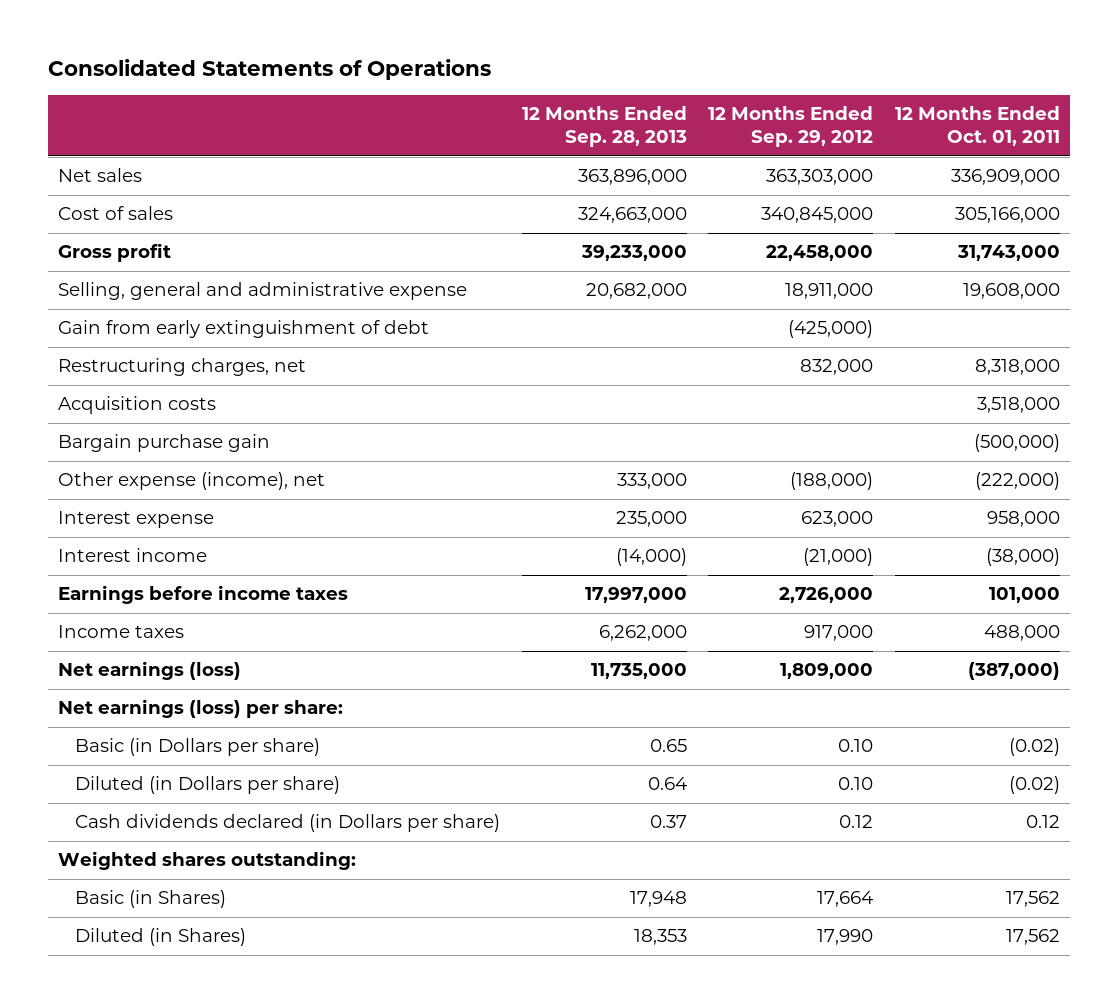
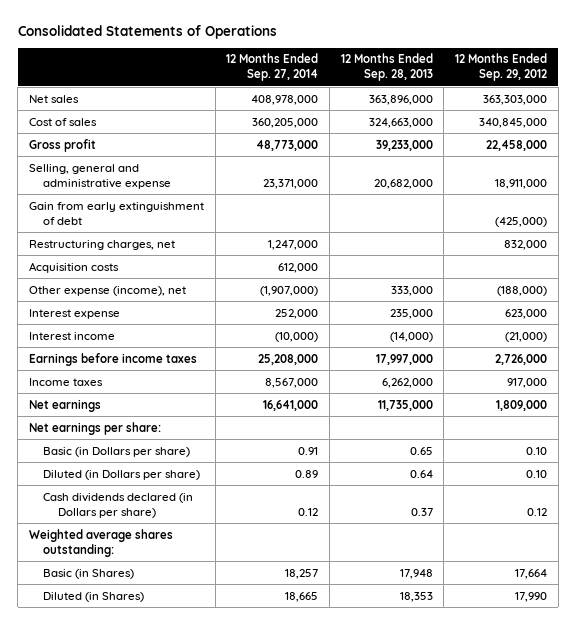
[894,106,1060,147] 12 Months Ended Oct. 01, 2011 -> none
none -> [226,53,319,82] 12 Months Ended Sep. 27, 2014
[58,434,271,453] Bargain purchase gain -> none
[58,661,242,681] Net earnings (loss) -> [28,398,101,412] Net earnings
[58,699,344,719] Net earnings (loss) per share: -> [28,421,161,435] Net earnings per share:
[58,851,357,871] Weighted shares outstanding: -> [28,528,173,557] Weighted average shares outstanding:

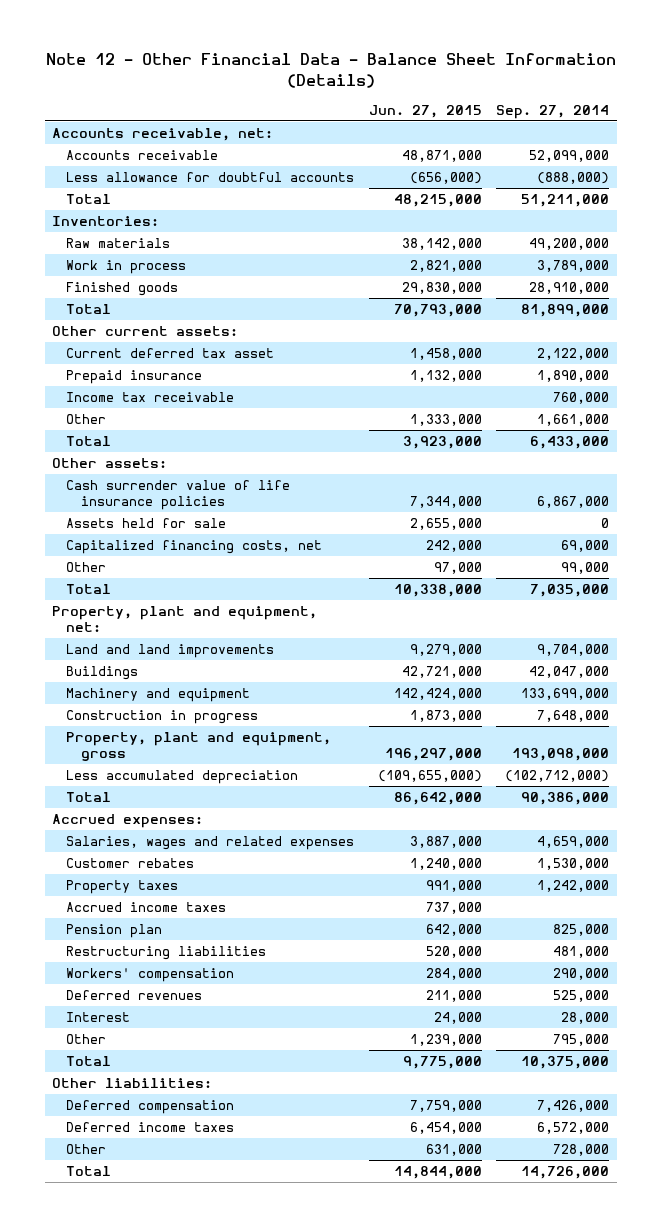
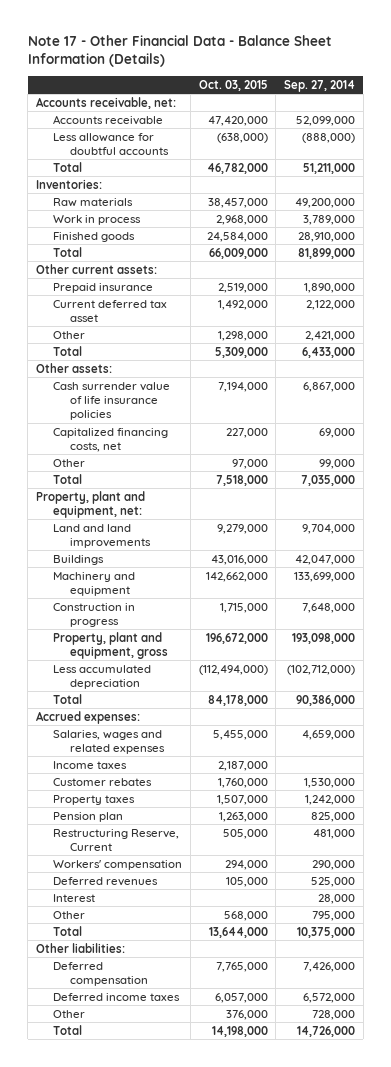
[45,53,616,88] Note 12 - Other Financial Data - Balance Sheet Information (Details) -> [27,35,332,68] Note 17 - Other Financial Data - Balance Sheet Information (Details)
[368,104,482,118] Jun. 27, 2015 -> none
none -> [198,79,268,91] Oct. 03, 2015
[66,391,235,402] Income tax receivable -> none
[66,347,275,358] Current deferred tax asset -> [53,299,168,322] Current deferred tax asset
[537,413,610,426] 1,661,000 -> [305,330,356,341] 2,421,000
[66,517,227,528] Assets held for sale -> none
none -> [53,760,128,769] Income taxes
[66,901,227,912] Accrued income taxes -> none
[66,945,267,960] Restructuring liabilities -> [53,828,180,851] Restructuring Reserve, Current

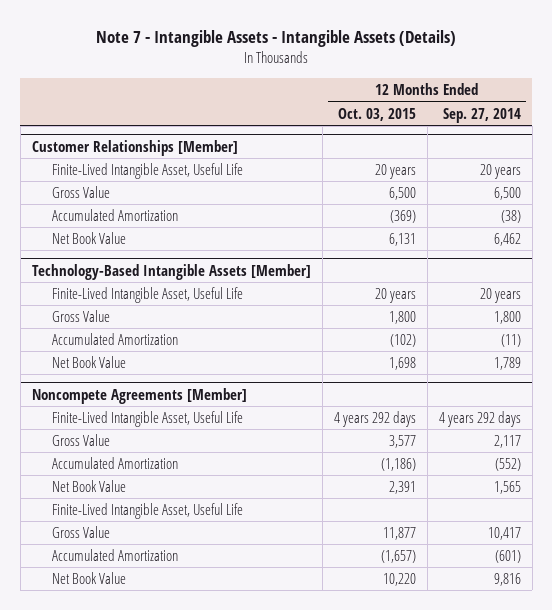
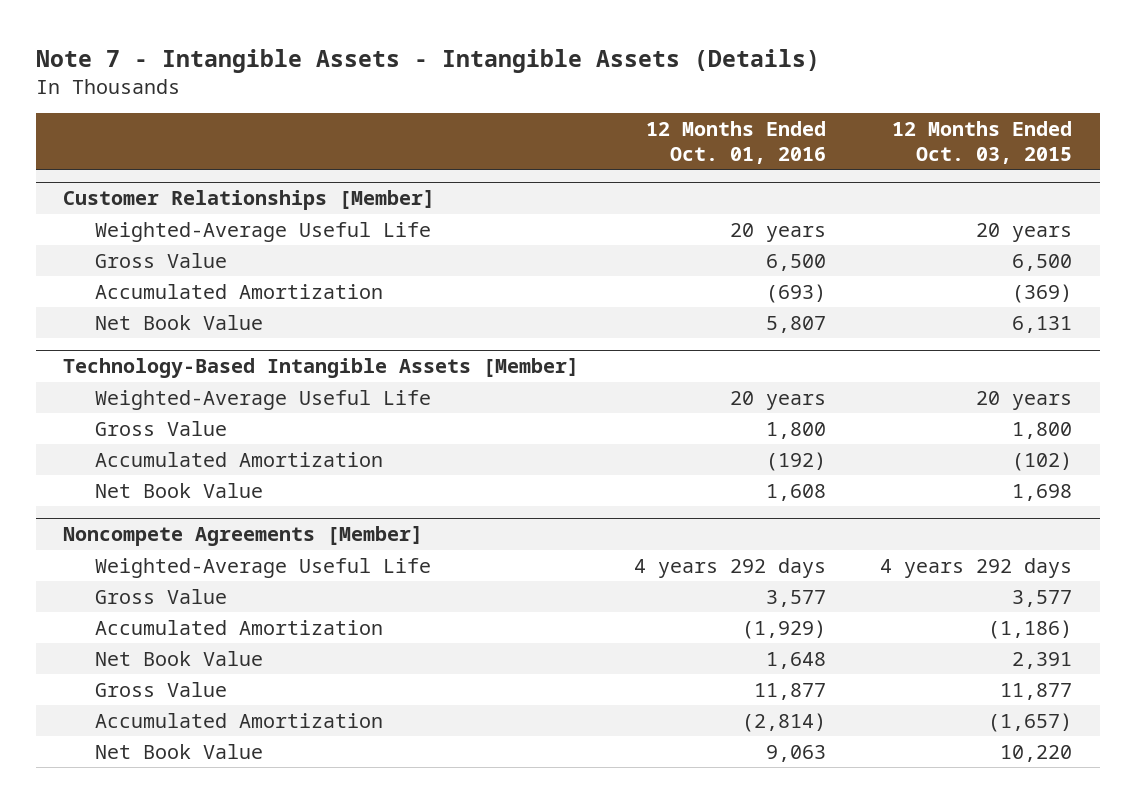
[442,107,521,123] Sep. 27, 2014 -> none
none -> [645,121,826,164] 12 Months Ended Oct. 01, 2016
[52,162,244,179] Finite-Lived Intangible Asset, Useful Life -> [94,221,431,242] Weighted-Average Useful Life
[52,286,244,303] Finite-Lived Intangible Asset, Useful Life -> [94,389,431,410] Weighted-Average Useful Life
[52,410,244,427] Finite-Lived Intangible Asset, Useful Life -> [94,557,431,578] Weighted-Average Useful Life
[52,502,244,519] Finite-Lived Intangible Asset, Useful Life -> none

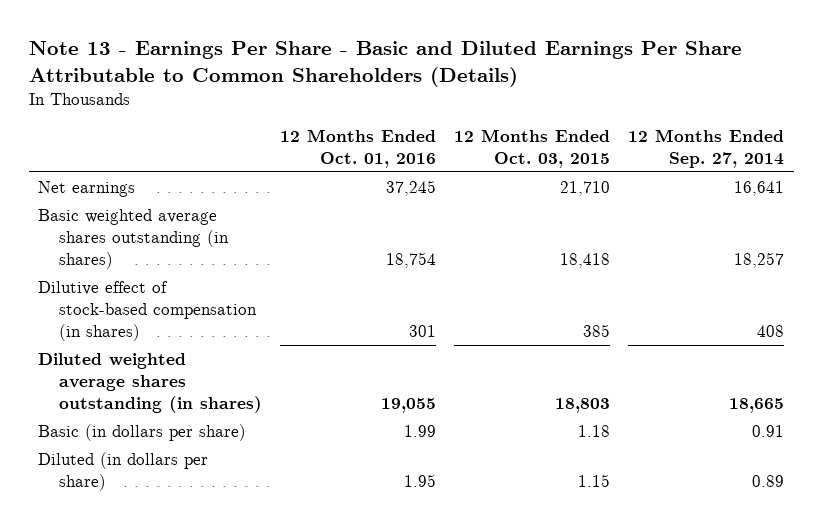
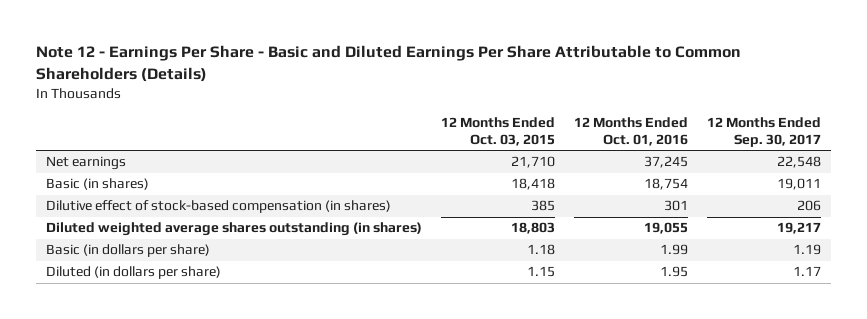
[28,41,742,87] Note 13 - Earnings Per Share - Basic and Diluted Earnings Per Share Attributable to Common Shareholders (Details) -> [35,45,741,82] Note 12 - Earnings Per Share - Basic and Diluted Earnings Per Share Attributable to Common Shareholders (Details)
[628,128,785,168] 12 Months Ended Sep. 27, 2014 -> none
none -> [707,116,822,147] 12 Months Ended Sep. 30, 2017
[37,208,229,269] Basic weighted average shares outstanding (in shares) -> [45,178,149,191] Basic (in shares)

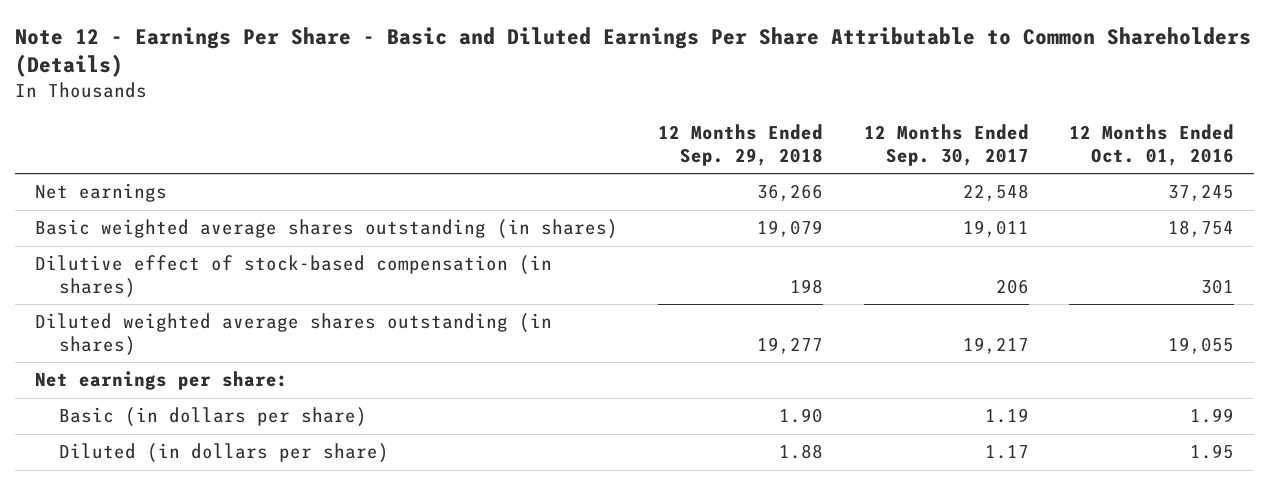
[440,116,555,146] 12 Months Ended Oct. 03, 2015 -> none
none -> [658,124,824,166] 12 Months Ended Sep. 29, 2018
[45,178,149,191] Basic (in shares) -> [35,219,619,240] Basic weighted average shares outstanding (in shares)
none -> [35,371,289,391] Net earnings per share:

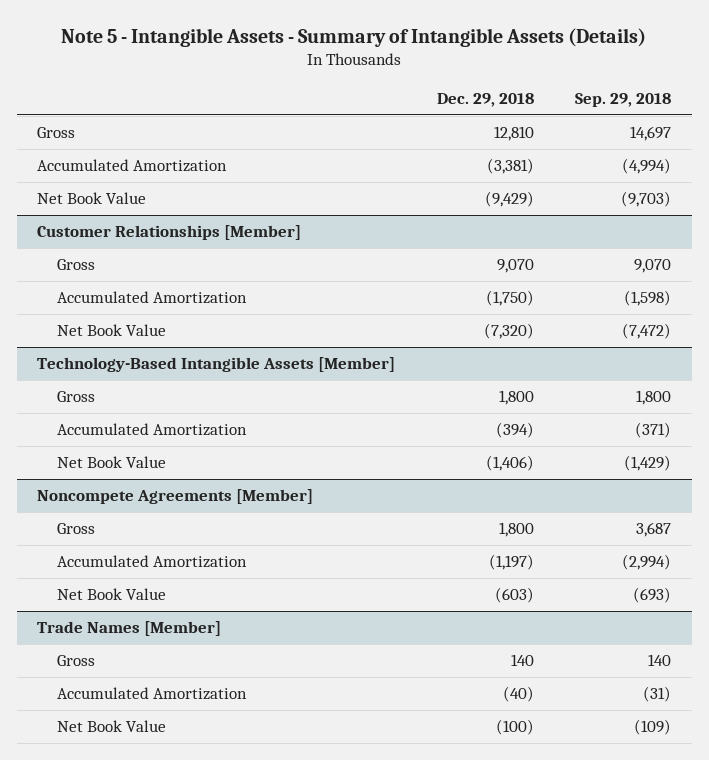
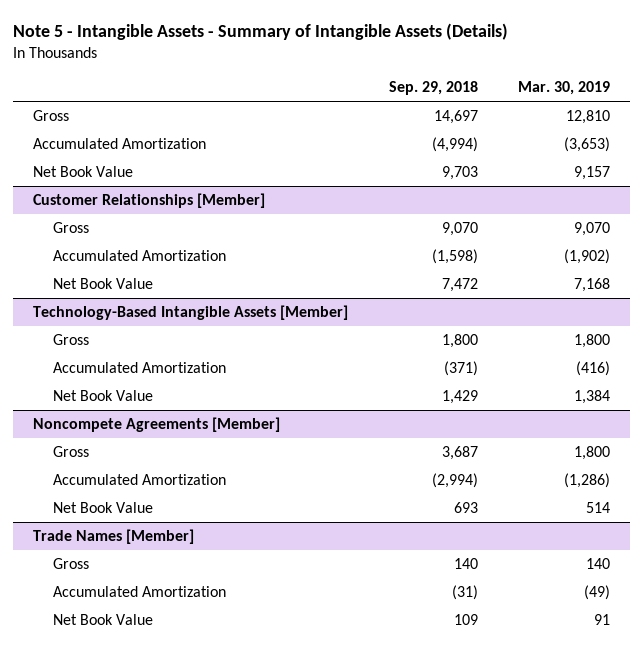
[436,93,534,108] Dec. 29, 2018 -> none
none -> [518,81,611,96] Mar. 30, 2019
[621,191,672,208] (9,703) -> [441,165,478,180] 9,703
[622,323,672,340] (7,472) -> [441,277,478,292] 7,472
[624,455,672,472] (1,429) -> [441,389,478,404] 1,429
[633,587,672,604] (693) -> [453,501,478,513] 693
[634,719,672,736] (109) -> [453,613,478,625] 109

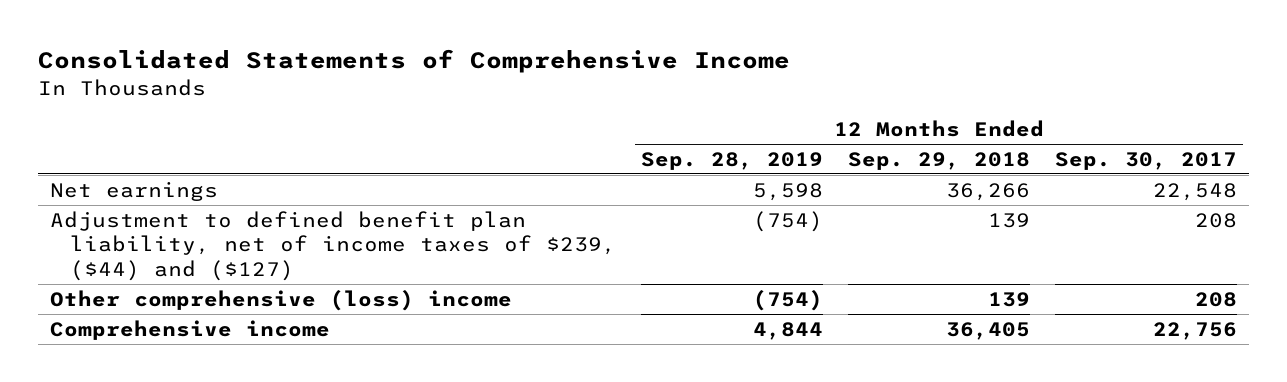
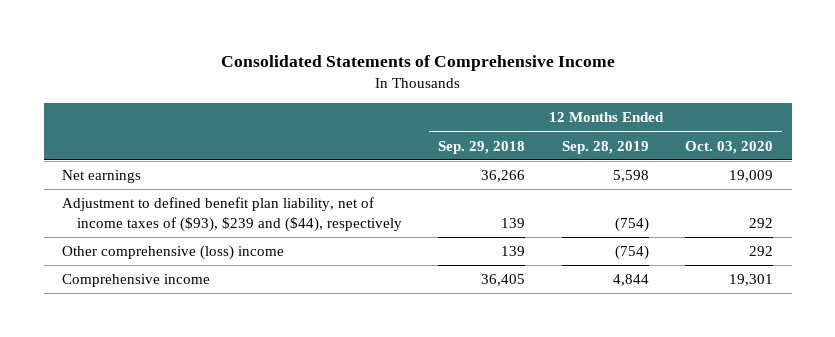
[1055,151,1238,170] Sep. 30, 2017 -> none
none -> [685,140,774,154] Oct. 03, 2020
[50,210,617,281] Adjustment to defined benefit plan liability, net of income taxes of $239, ($44) and ($127) -> [61,197,402,232] Adjustment to defined benefit plan liability, net of income taxes of ($93), $239 and ($44), respectively

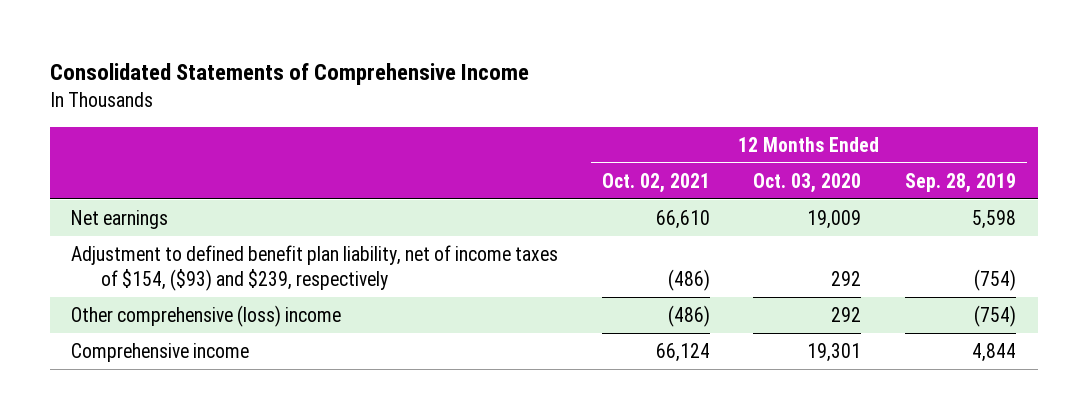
[438,140,526,154] Sep. 29, 2018 -> none
none -> [601,172,710,193] Oct. 02, 2021
[61,197,402,232] Adjustment to defined benefit plan liability, net of income taxes of ($93), $239 and ($44), respectively -> [71,245,559,292] Adjustment to defined benefit plan liability, net of income taxes of $154, ($93) and $239, respectively

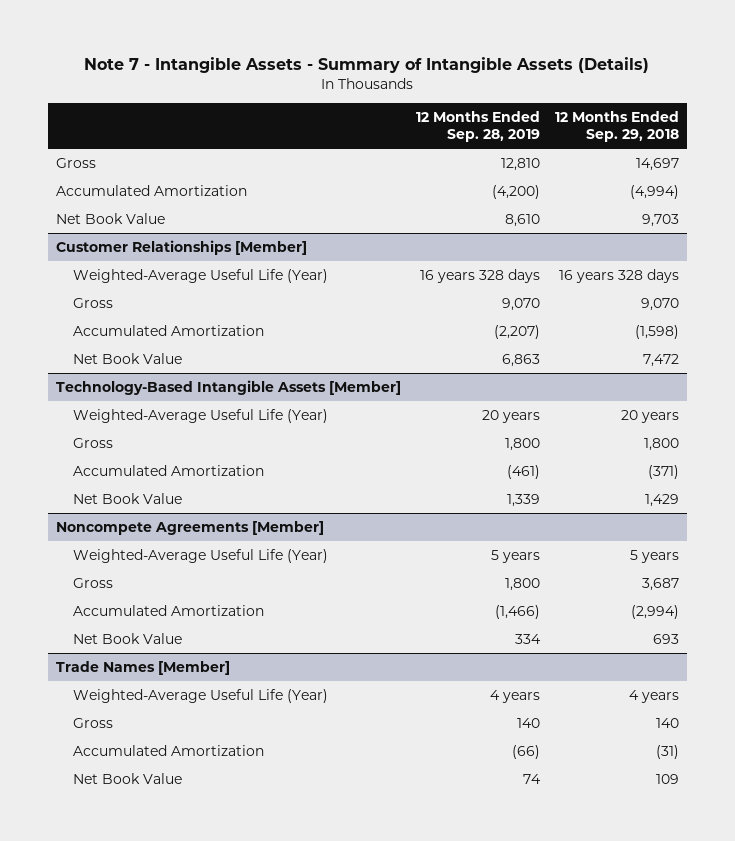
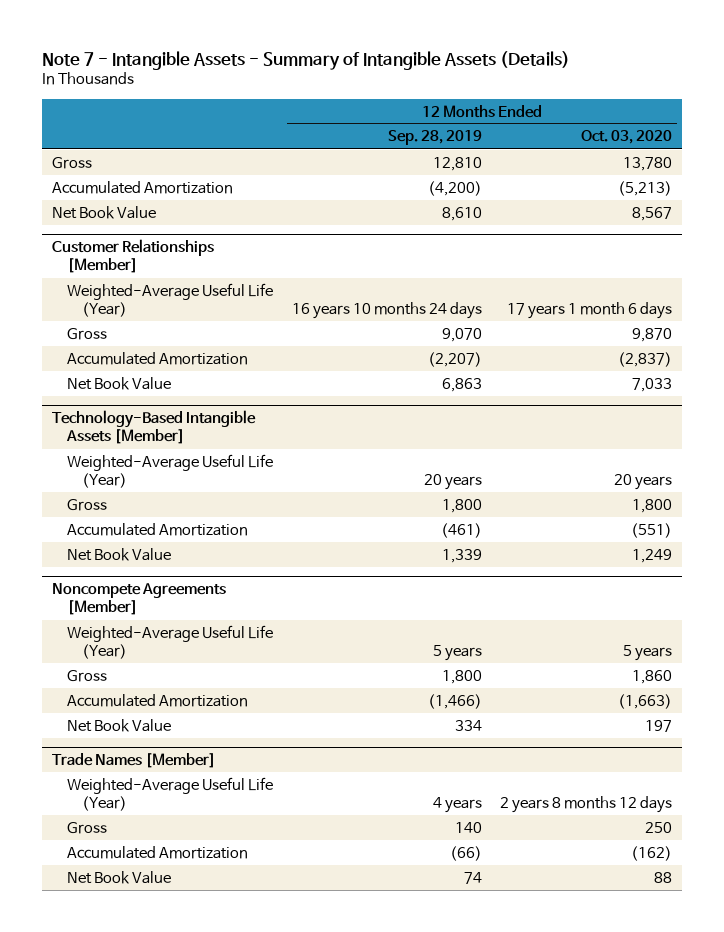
[555,110,680,142] 12 Months Ended Sep. 29, 2018 -> none
none -> [581,130,673,145] Oct. 03, 2020
[419,269,540,284] 16 years 328 days -> [291,302,482,320] 16 years 10 months 24 days

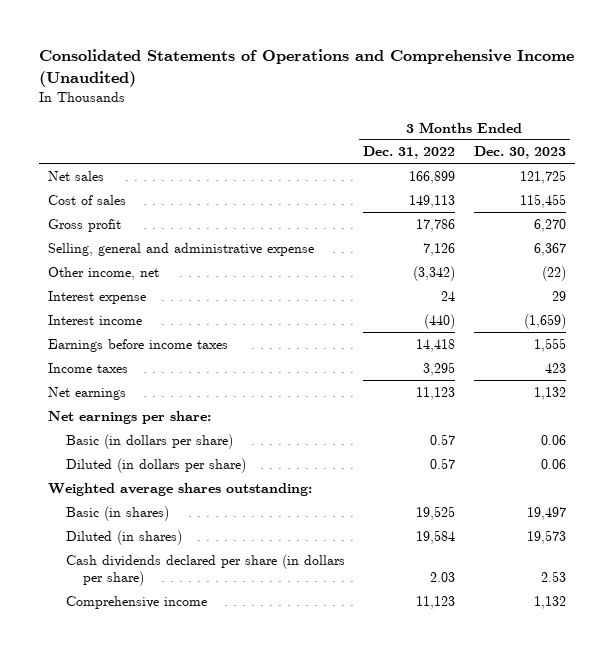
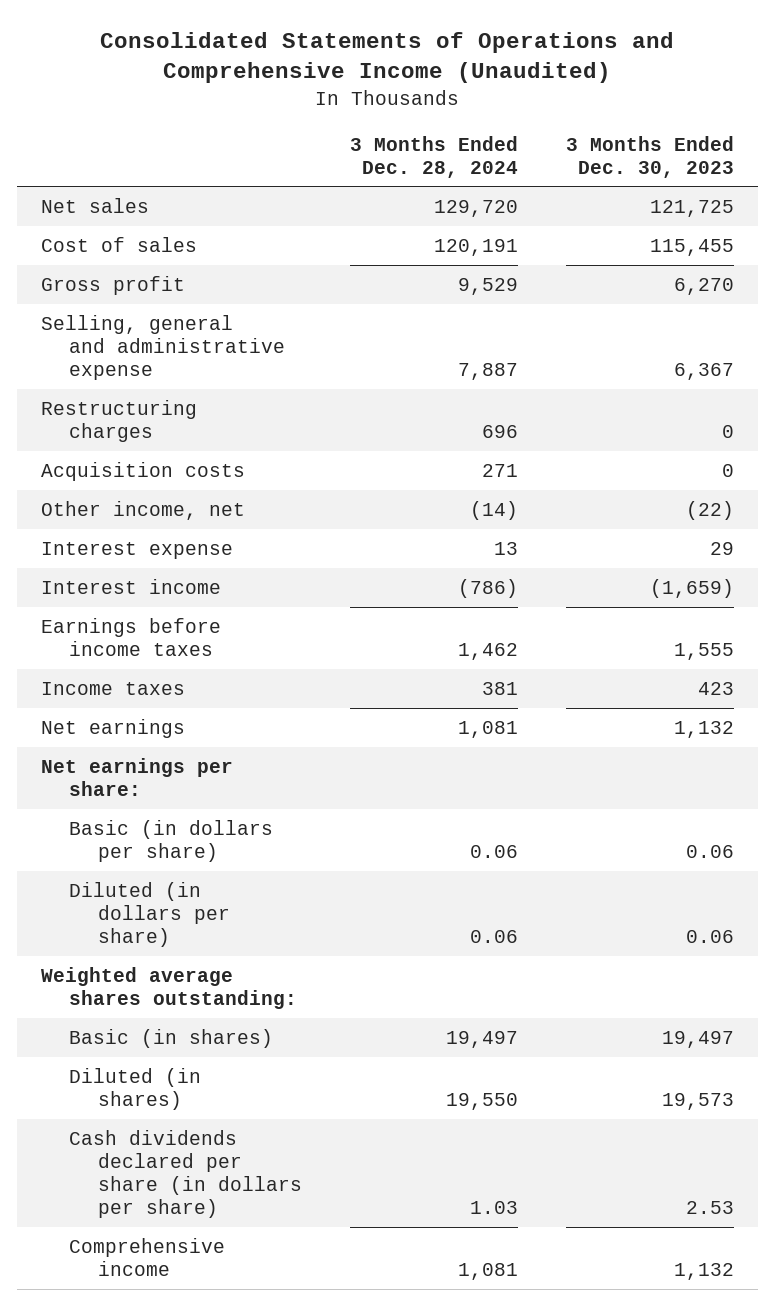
[363,146,456,160] Dec. 31, 2022 -> none
none -> [349,135,518,178] 3 Months Ended Dec. 28, 2024
none -> [41,399,198,442] Restructuring charges
none -> [41,461,246,481] Acquisition costs

